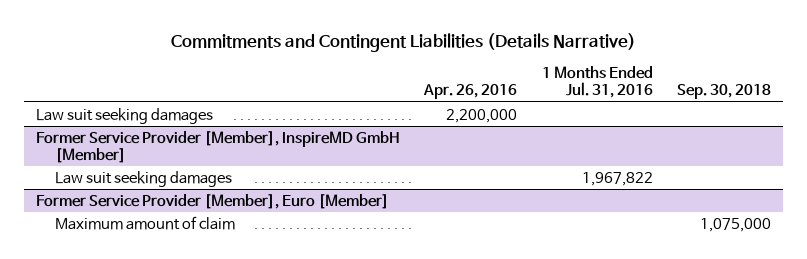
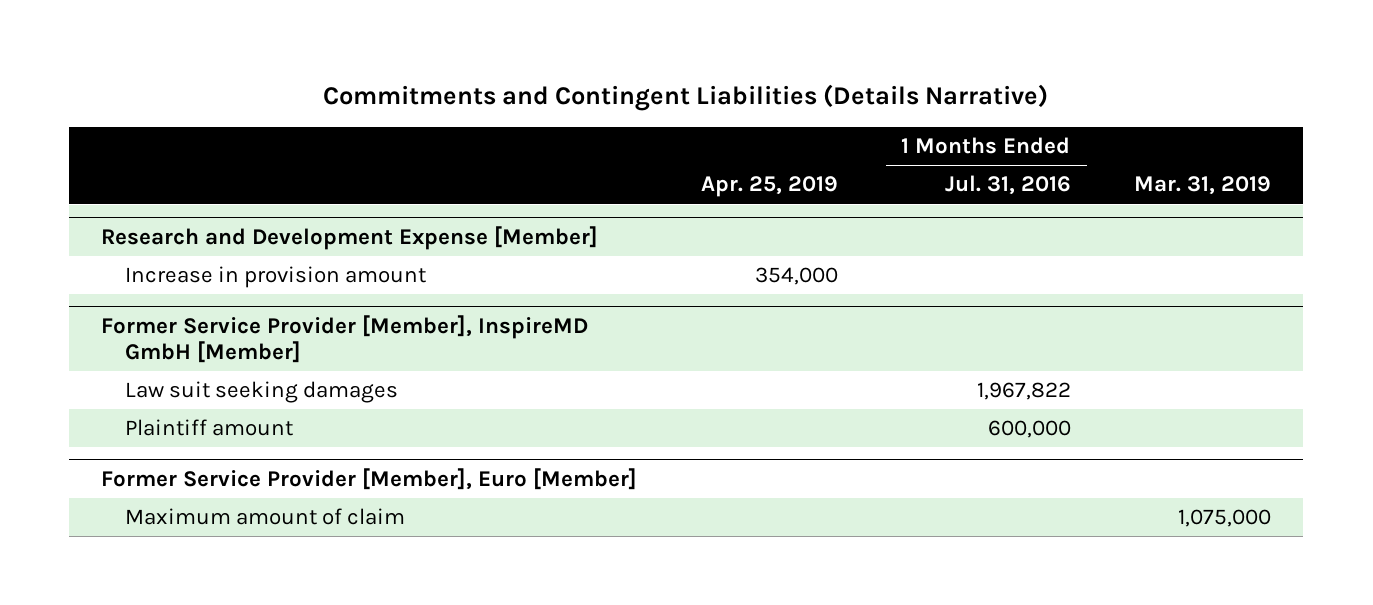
[423,84,518,100] Apr. 26, 2016 -> none
[676,84,771,100] Sep. 30, 2018 -> none
none -> [700,176,838,198] Apr. 25, 2019
none -> [1134,176,1272,196] Mar. 31, 2019
[36,107,214,124] Law suit seeking damages -> none
none -> [101,226,599,251] Research and Development Expense [Member]
none -> [125,266,427,289] Increase in provision amount
none -> [125,419,294,437] Plaintiff amount

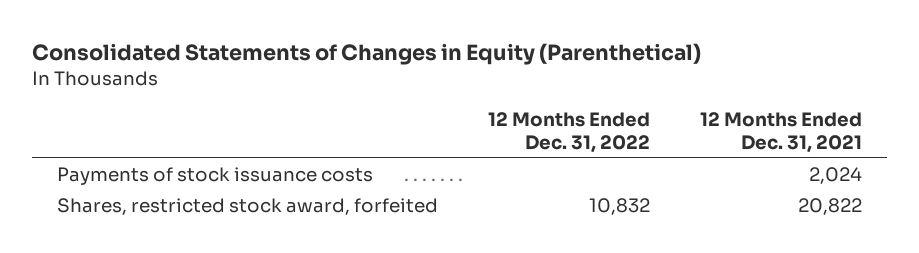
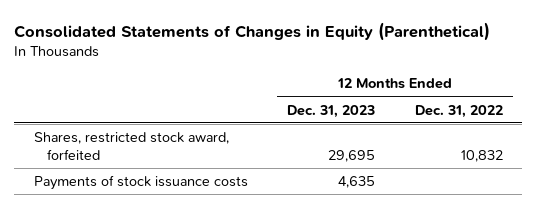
[699,111,862,153] 12 Months Ended Dec. 31, 2021 -> none
none -> [287,104,376,118] Dec. 31, 2023
[56,167,373,186] Payments of stock issuance costs -> [33,175,248,191] Payments of stock issuance costs

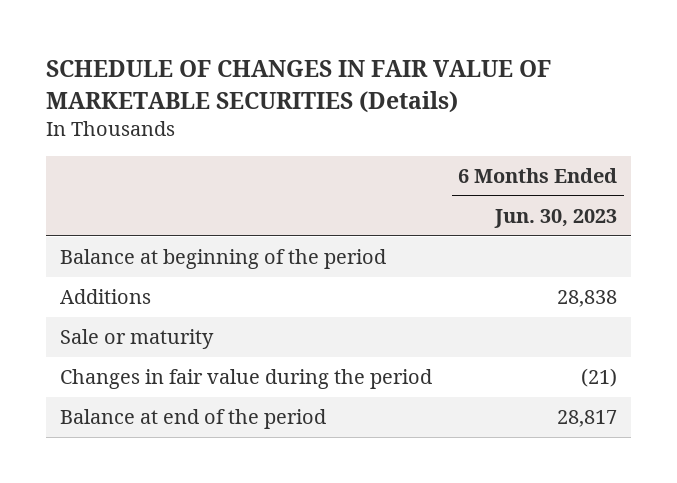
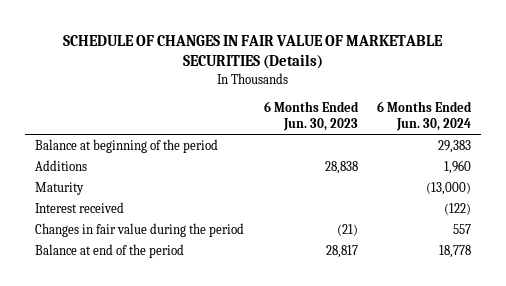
none -> [377,100,473,132] 6 Months Ended Jun. 30, 2024
[59,329,214,350] Sale or maturity -> [34,181,84,195] Maturity
none -> [34,201,124,213] Interest received

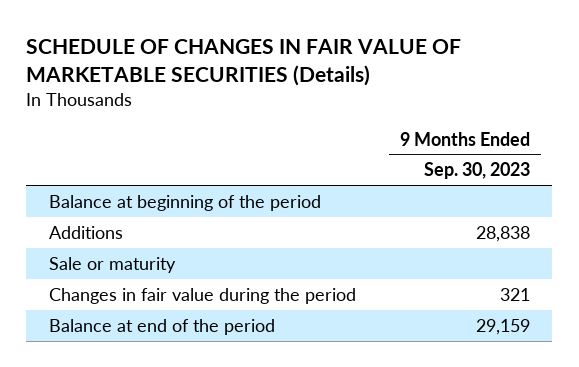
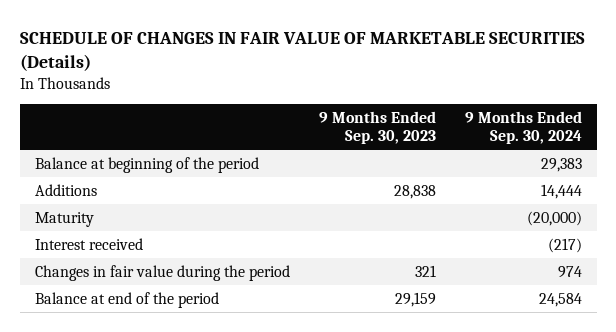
none -> [464,111,582,145] 9 Months Ended Sep. 30, 2024
[48,256,176,273] Sale or maturity -> [34,211,94,227] Maturity
none -> [34,237,143,250] Interest received

